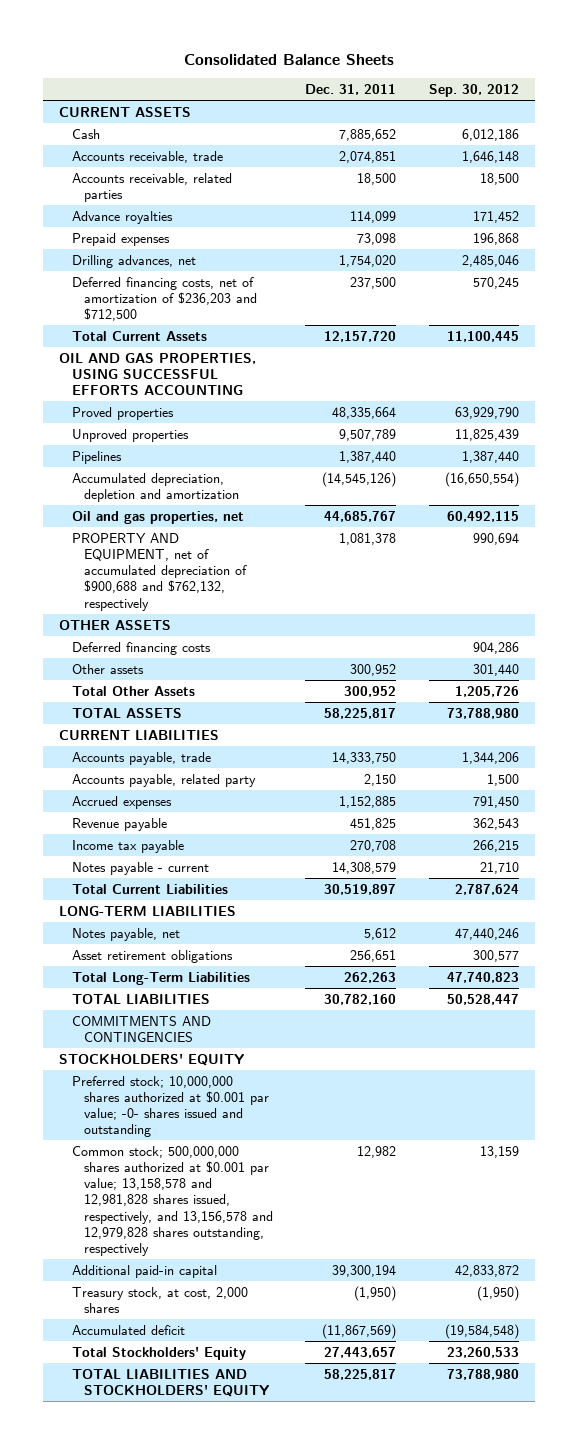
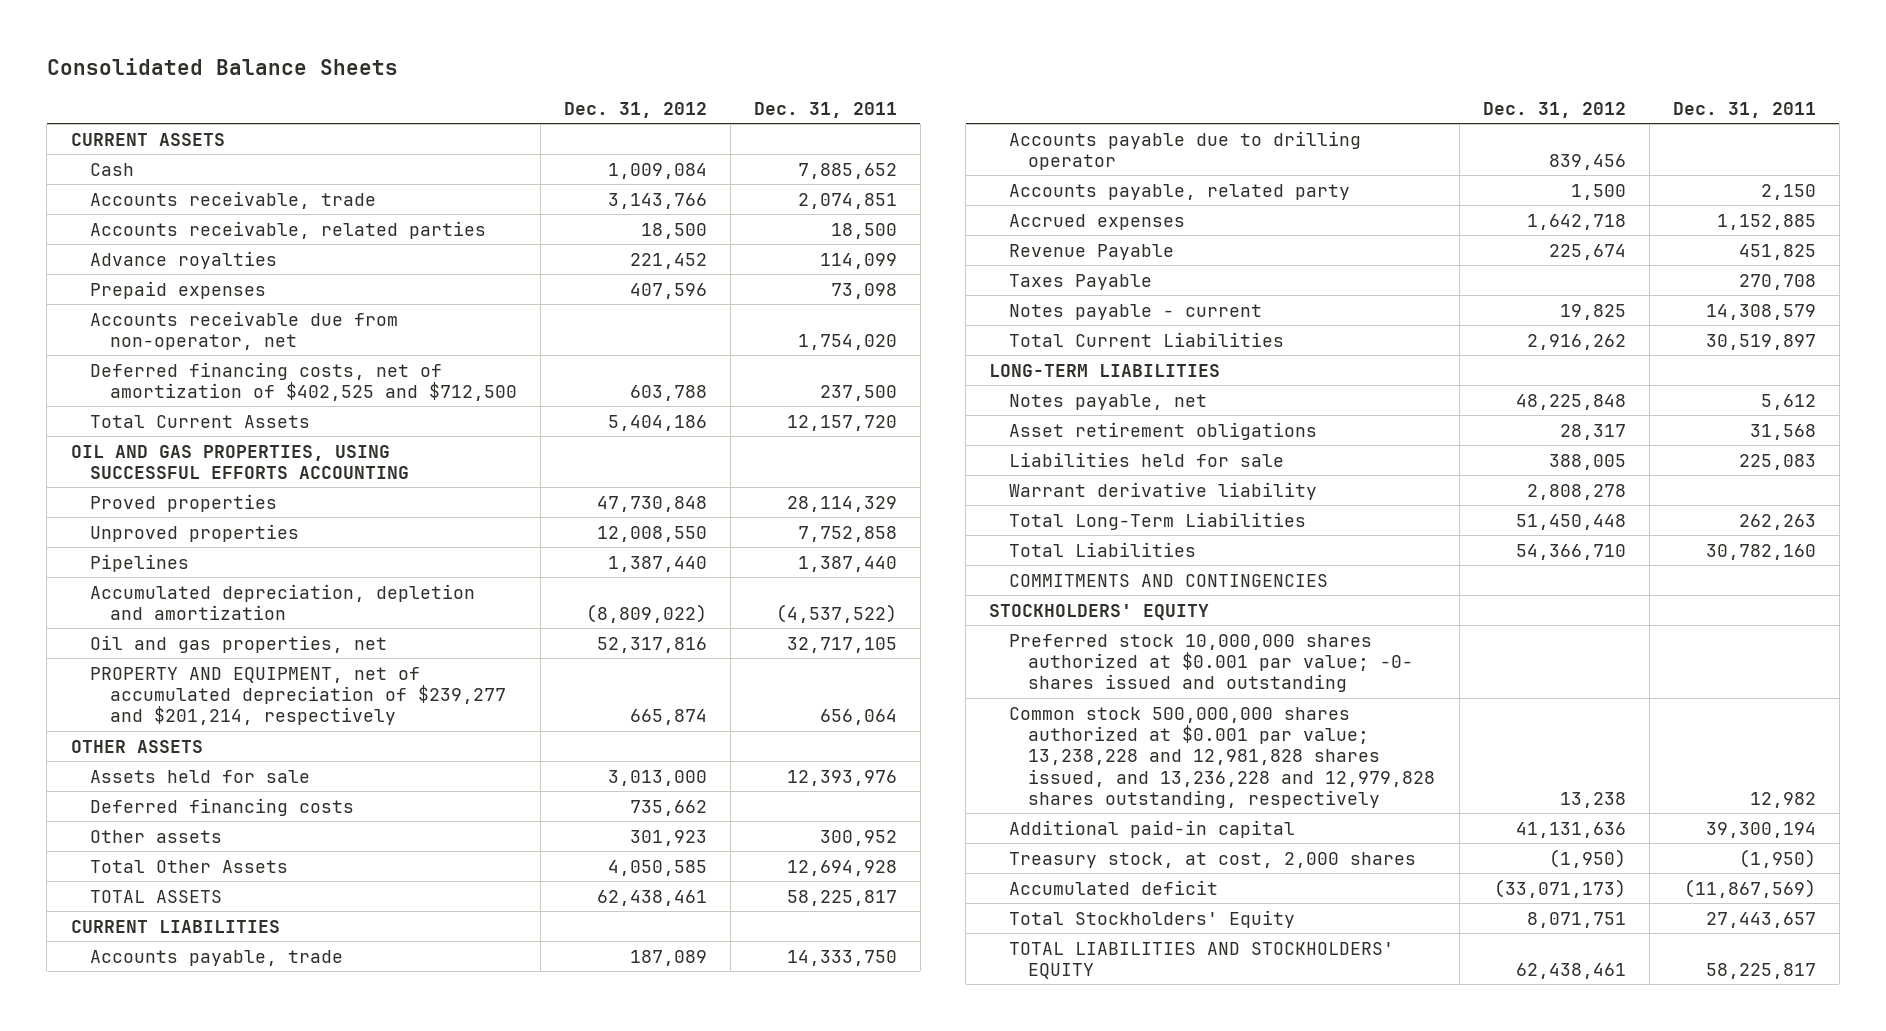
[428,83,519,97] Sep. 30, 2012 -> none
none -> [563,101,707,118] Dec. 31, 2012
[71,254,196,268] Drilling advances, net -> [90,310,399,350] Accounts receivable due from non-operator, net
[71,276,257,322] Deferred financing costs, net of amortization of $236,203 and $712,500 -> [90,361,517,401] Deferred financing costs, net of amortization of $402,525 and $712,500
[332,406,397,419] 48,335,664 -> [786,495,897,512] 28,114,329
[339,428,397,441] 9,507,789 -> [797,525,897,542] 7,752,858
[322,471,397,487] (14,545,126) -> [775,603,897,623] (4,537,522)
[324,510,397,522] 44,685,767 -> [786,636,897,653] 32,717,105
[71,532,247,611] PROPERTY AND EQUIPMENT, net of accumulated depreciation of $900,688 and $762,132, respectively -> [90,666,506,726] PROPERTY AND EQUIPMENT, net of accumulated depreciation of $239,277 and $201,214, respectively
[339,532,397,545] 1,081,378 -> [819,709,897,726] 656,064
none -> [90,769,311,783] Assets held for sale
[344,685,397,697] 300,952 -> [786,859,897,876] 12,694,928
none -> [1008,130,1361,170] Accounts payable due to drilling operator
[71,817,167,831] Revenue payable -> [1008,243,1174,260] Revenue Payable
[71,839,184,853] Income tax payable -> [1008,273,1152,290] Taxes Payable
[350,949,397,962] 256,651 -> [1749,423,1816,440] 31,568
none -> [1008,451,1284,467] Liabilities held for sale
none -> [1008,481,1317,500] Warrant derivative liability
[71,993,210,1004] TOTAL LIABILITIES -> [1008,541,1196,557] Total Liabilities
[71,1075,269,1138] Preferred stock; 10,000,000 shares authorized at $0.001 par value; -0- shares issued and outstanding -> [1008,633,1414,693] Preferred stock 10,000,000 shares authorized at $0.001 par value; -0- shares issued and outstanding
[71,1145,273,1256] Common stock; 500,000,000 shares authorized at $0.001 par value; 13,158,578 and 12,981,828 shares issued, respectively, and 13,156,578 and 12,979,828 shares outstanding, respectively -> [1008,706,1436,809] Common stock 500,000,000 shares authorized at $0.001 par value; 13,238,228 and 12,981,828 shares issued, and 13,236,228 and 12,979,828 shares outstanding, respectively

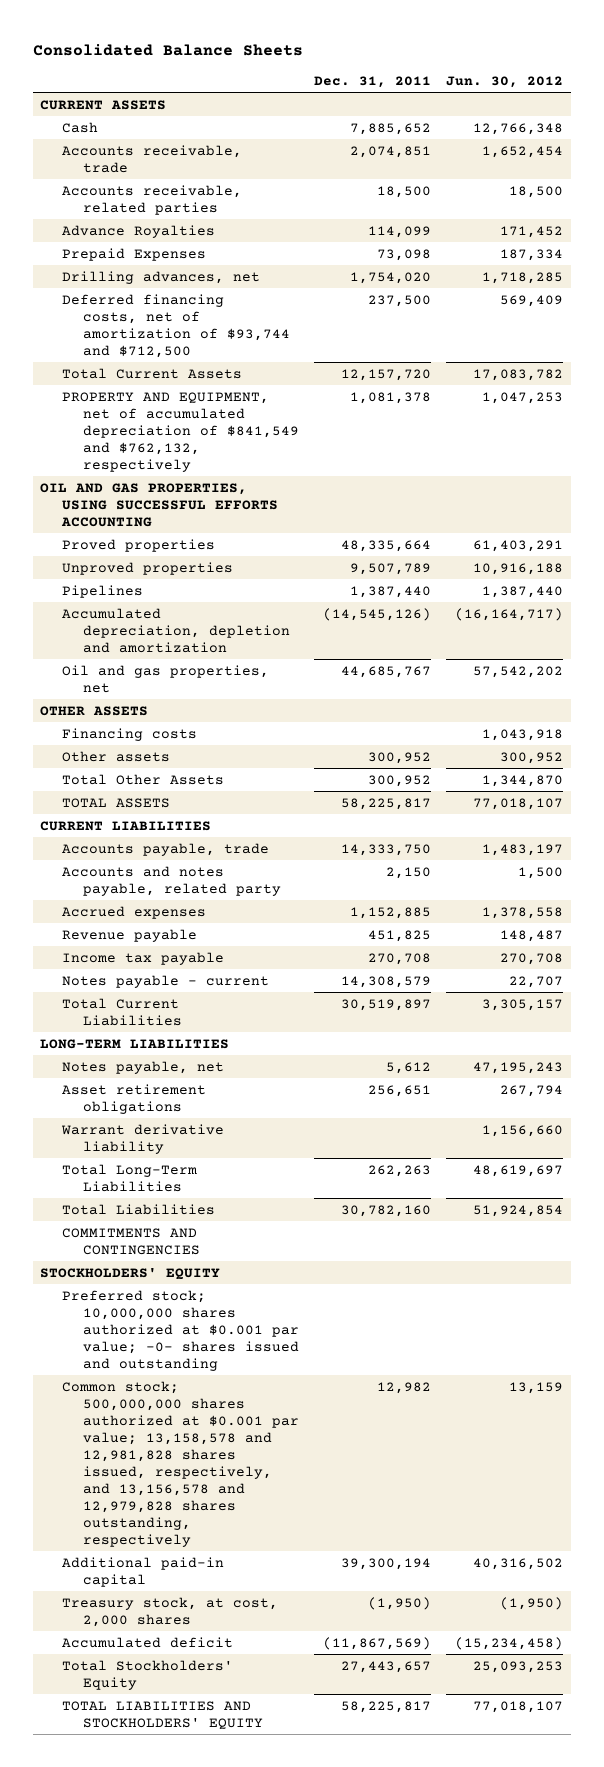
[563,101,707,118] Dec. 31, 2012 -> none
none -> [446,76,564,89] Jun. 30, 2012
[90,250,278,269] Advance royalties -> [61,224,215,238] Advance Royalties
[90,280,267,299] Prepaid expenses -> [61,247,206,261] Prepaid Expenses
[90,310,399,350] Accounts receivable due from non-operator, net -> [61,270,260,284] Drilling advances, net
[90,361,517,401] Deferred financing costs, net of amortization of $402,525 and $712,500 -> [61,293,291,358] Deferred financing costs, net of amortization of $93,744 and $712,500
none -> [61,391,300,472] PROPERTY AND EQUIPMENT, net of accumulated depreciation of $841,549 and $762,132, respectively
[786,495,897,512] 28,114,329 -> [341,539,432,552] 48,335,664
[797,525,897,542] 7,752,858 -> [350,562,432,575] 9,507,789
[90,666,506,726] PROPERTY AND EQUIPMENT, net of accumulated depreciation of $239,277 and $201,214, respectively -> none
[775,603,897,623] (4,537,522) -> [323,607,432,621] (14,545,126)
[786,636,897,653] 32,717,105 -> [341,665,432,678] 44,685,767
[90,769,311,783] Assets held for sale -> none
[90,797,355,816] Deferred financing costs -> [61,727,197,741] Financing costs
[786,859,897,876] 12,694,928 -> [368,774,432,787] 300,952
[1008,130,1361,170] Accounts payable due to drilling operator -> none
[1008,183,1350,200] Accounts payable, related party -> [61,865,282,896] Accounts and notes payable, related party
[1008,243,1174,260] Revenue Payable -> [61,928,197,942] Revenue payable
[1008,273,1152,290] Taxes Payable -> [61,951,224,965] Income tax payable
[1008,451,1284,467] Liabilities held for sale -> none
[1749,423,1816,440] 31,568 -> [368,1084,432,1097] 256,651
[1008,633,1414,693] Preferred stock 10,000,000 shares authorized at $0.001 par value; -0- shares issued and outstanding -> [61,1289,300,1371] Preferred stock; 10,000,000 shares authorized at $0.001 par value; -0- shares issued and outstanding
[1008,706,1436,809] Common stock 500,000,000 shares authorized at $0.001 par value; 13,238,228 and 12,981,828 shares issued, and 13,236,228 and 12,979,828 shares outstanding, respectively -> [61,1380,300,1547] Common stock; 500,000,000 shares authorized at $0.001 par value; 13,158,578 and 12,981,828 shares issued, respectively, and 13,156,578 and 12,979,828 shares outstanding, respectively

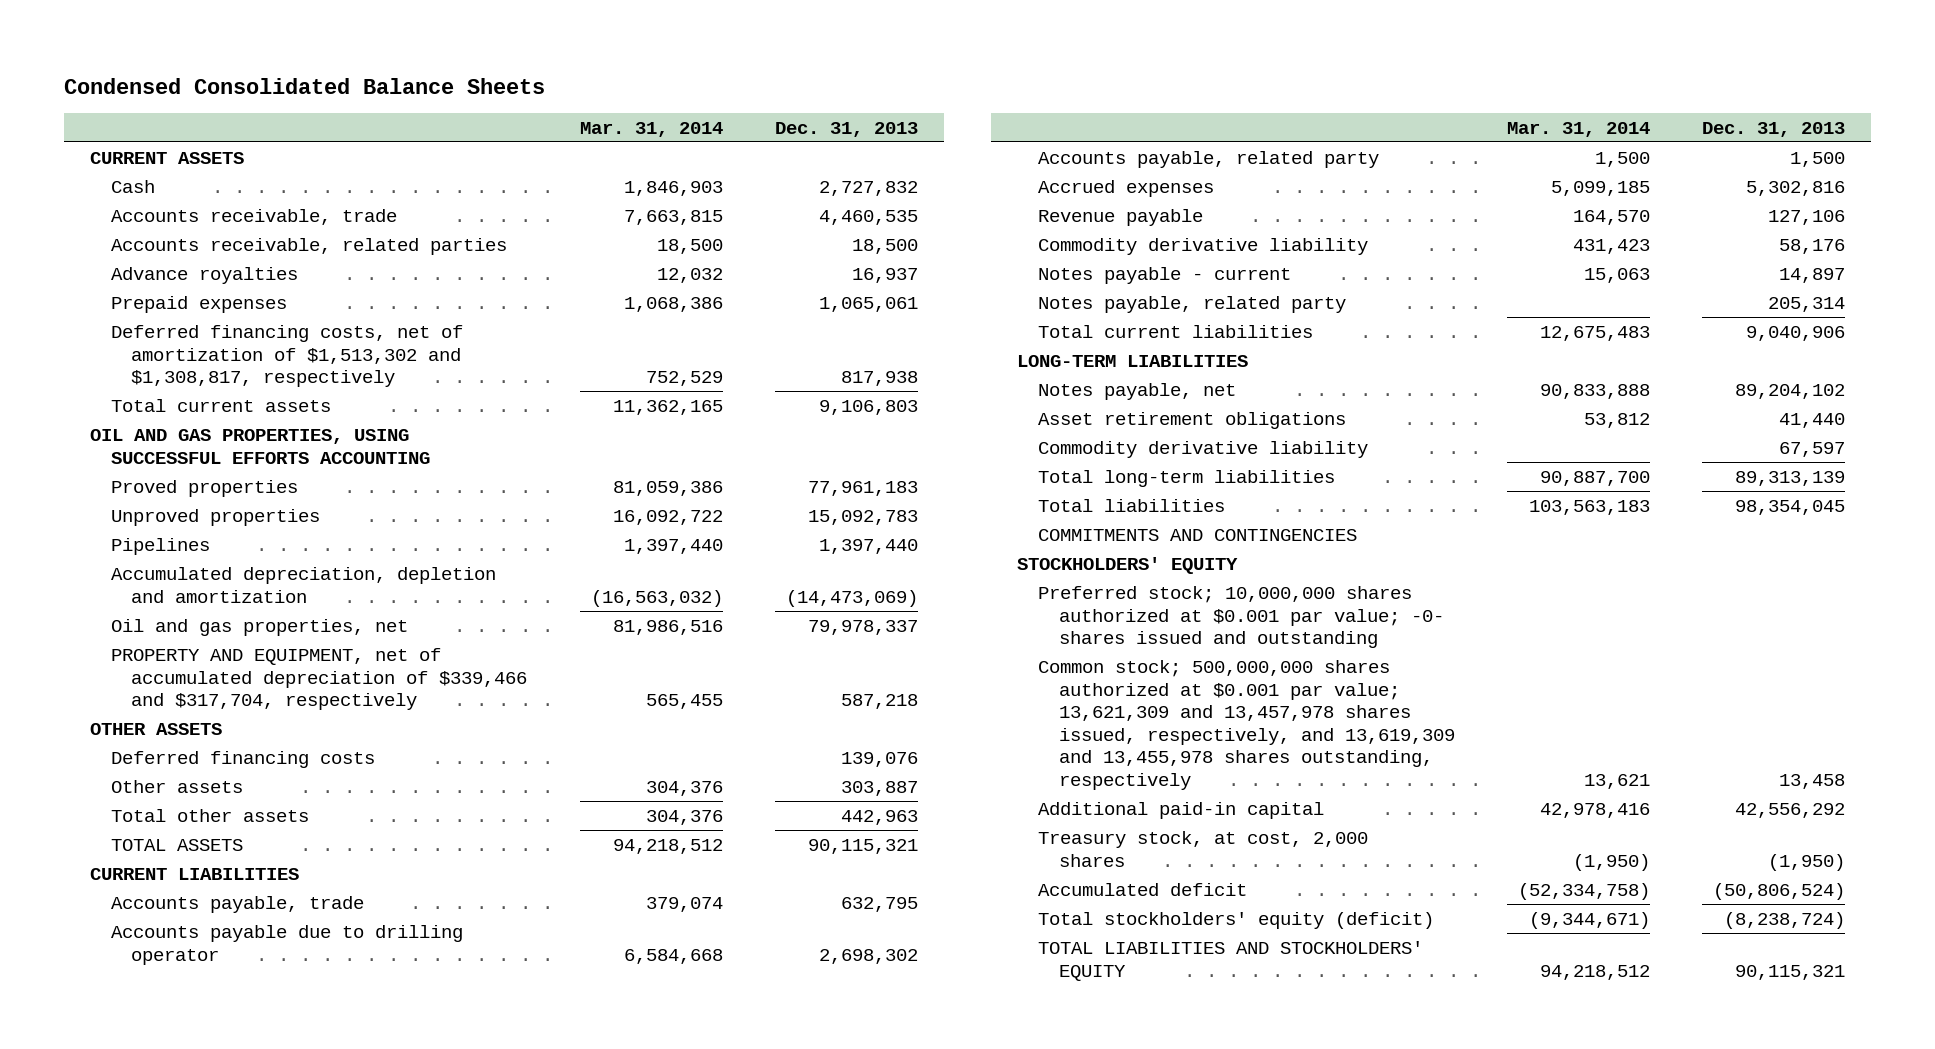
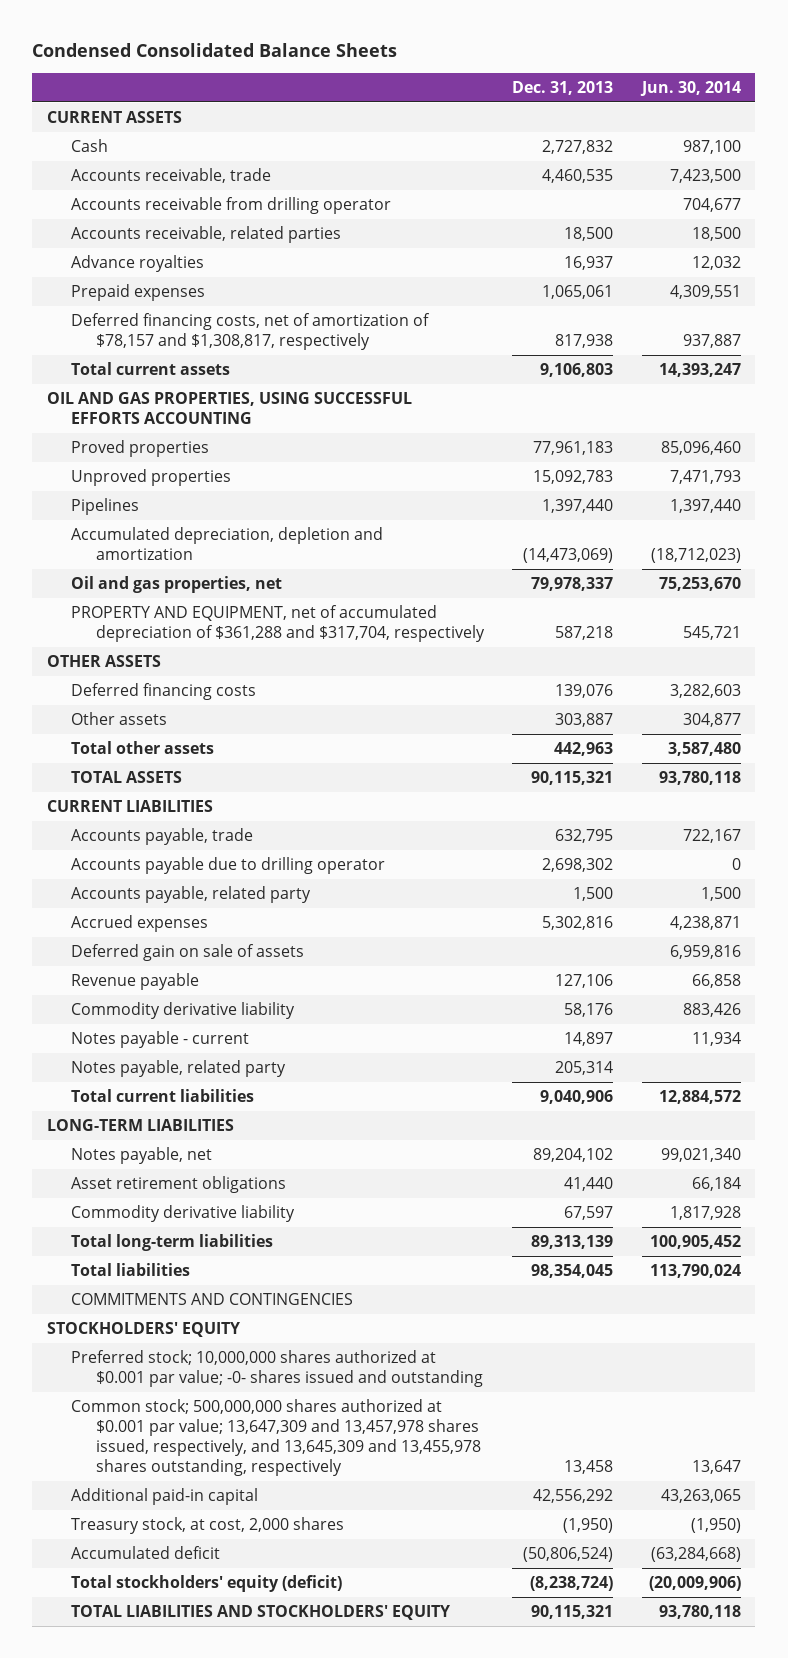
[579,121,723,137] Mar. 31, 2014 -> none
none -> [640,81,742,97] Jun. 30, 2014
none -> [71,197,392,215] Accounts receivable from drilling operator
[110,324,463,388] Deferred financing costs, net of amortization of $1,513,302 and $1,308,817, respectively -> [71,313,431,351] Deferred financing costs, net of amortization of $78,157 and $1,308,817, respectively
[110,647,528,711] PROPERTY AND EQUIPMENT, net of accumulated depreciation of $339,466 and $317,704, respectively -> [71,605,485,643] PROPERTY AND EQUIPMENT, net of accumulated depreciation of $361,288 and $317,704, respectively
none -> [71,944,305,962] Deferred gain on sale of assets
[1037,659,1455,791] Common stock; 500,000,000 shares authorized at $0.001 par value; 13,621,309 and 13,457,978 shares issued, respectively, and 13,619,309 and 13,455,978 shares outstanding, respectively -> [71,1399,481,1477] Common stock; 500,000,000 shares authorized at $0.001 par value; 13,647,309 and 13,457,978 shares issued, respectively, and 13,645,309 and 13,455,978 shares outstanding, respectively

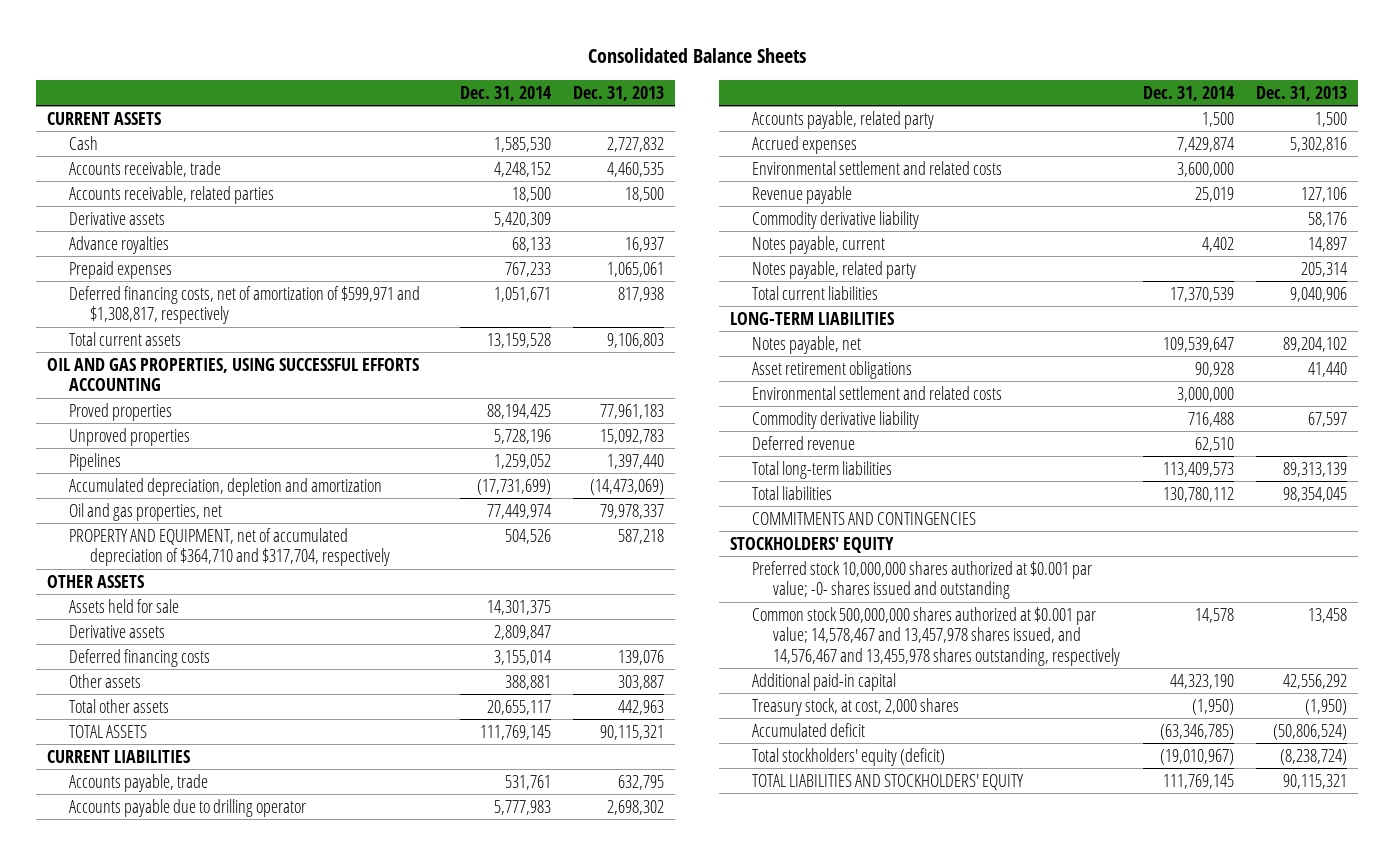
[32,43,398,58] Condensed Consolidated Balance Sheets -> [587,47,806,63] Consolidated Balance Sheets
[640,81,742,97] Jun. 30, 2014 -> none
none -> [459,85,552,101] Dec. 31, 2014
[71,197,392,215] Accounts receivable from drilling operator -> none
none -> [68,211,165,225] Derivative assets
[71,313,431,351] Deferred financing costs, net of amortization of $78,157 and $1,308,817, respectively -> [68,285,420,325] Deferred financing costs, net of amortization of $599,971 and $1,308,817, respectively
[71,605,485,643] PROPERTY AND EQUIPMENT, net of accumulated depreciation of $361,288 and $317,704, respectively -> [68,527,391,567] PROPERTY AND EQUIPMENT, net of accumulated depreciation of $364,710 and $317,704, respectively
none -> [68,598,179,613] Assets held for sale
none -> [68,624,165,638] Derivative assets
[71,944,305,962] Deferred gain on sale of assets -> none
none -> [751,160,1002,175] Environmental settlement and related costs
[71,1031,250,1049] Notes payable - current -> [751,235,885,254] Notes payable, current
none -> [751,385,1002,400] Environmental settlement and related costs
none -> [751,435,855,450] Deferred revenue
[71,1350,483,1388] Preferred stock; 10,000,000 shares authorized at $0.001 par value; -0- shares issued and outstanding -> [751,560,1092,600] Preferred stock 10,000,000 shares authorized at $0.001 par value; -0- shares issued and outstanding
[71,1399,481,1477] Common stock; 500,000,000 shares authorized at $0.001 par value; 13,647,309 and 13,457,978 shares issued, respectively, and 13,645,309 and 13,455,978 shares outstanding, respectively -> [751,606,1121,666] Common stock 500,000,000 shares authorized at $0.001 par value; 14,578,467 and 13,457,978 shares issued, and 14,576,467 and 13,455,978 shares outstanding, respectively

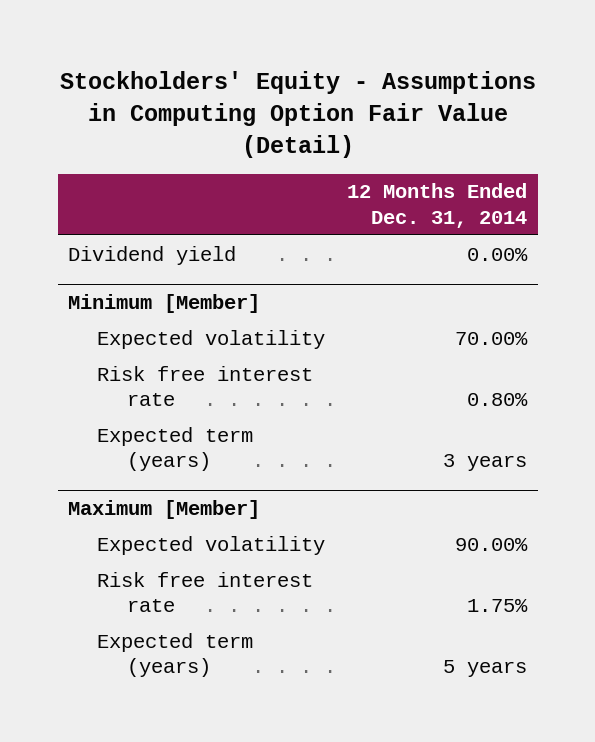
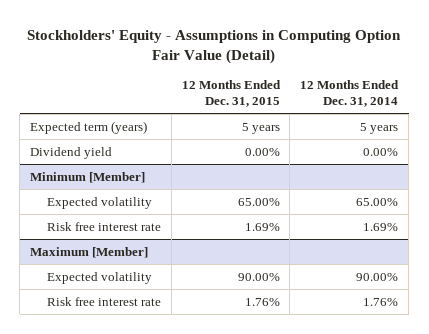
none -> [181,80,281,107] 12 Months Ended Dec. 31, 2015
none -> [30,120,148,134] Expected term (years)
[97,426,254,472] Expected term (years) -> none
[455,331,529,345] 70.00% -> [356,197,399,206] 65.00%
[467,393,529,407] 0.80% -> [363,222,399,231] 1.69%
[97,632,254,678] Expected term (years) -> none
[467,599,529,613] 1.75% -> [363,297,399,306] 1.76%

